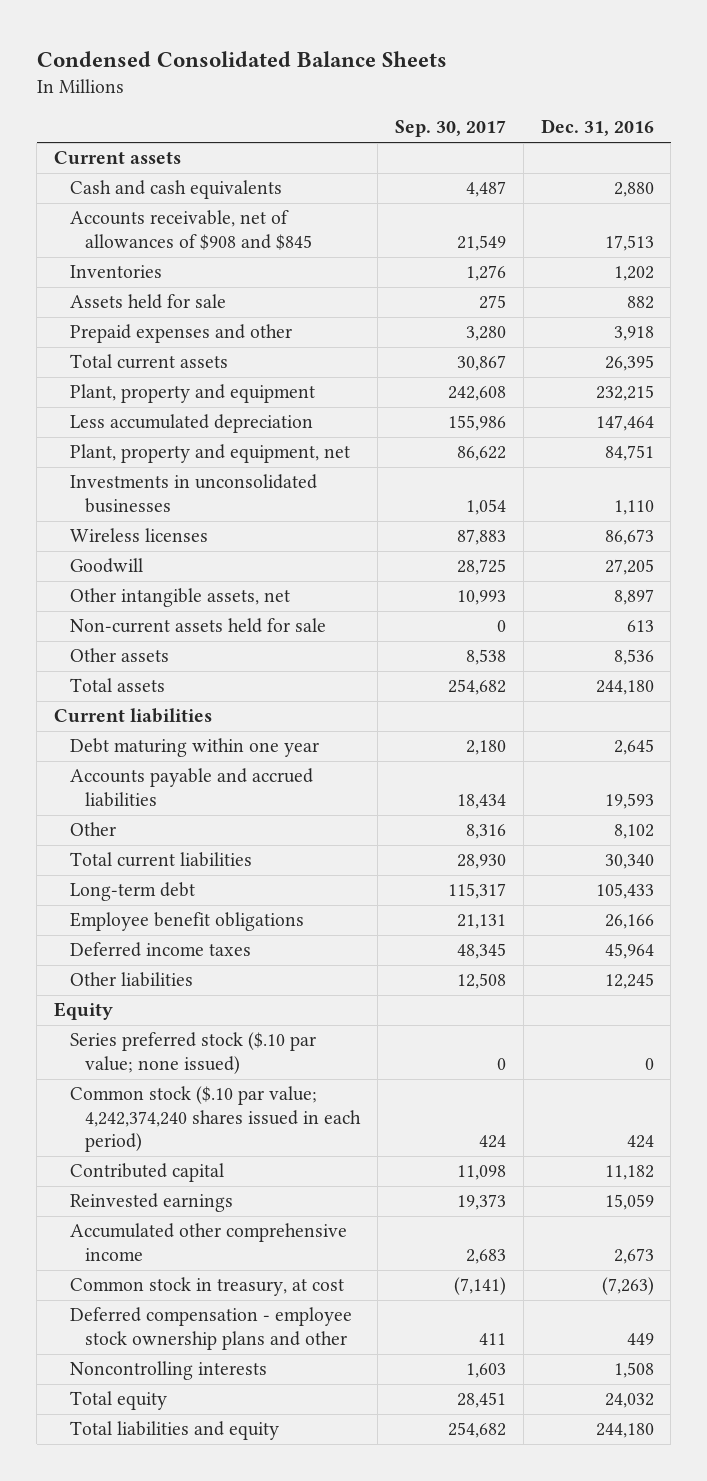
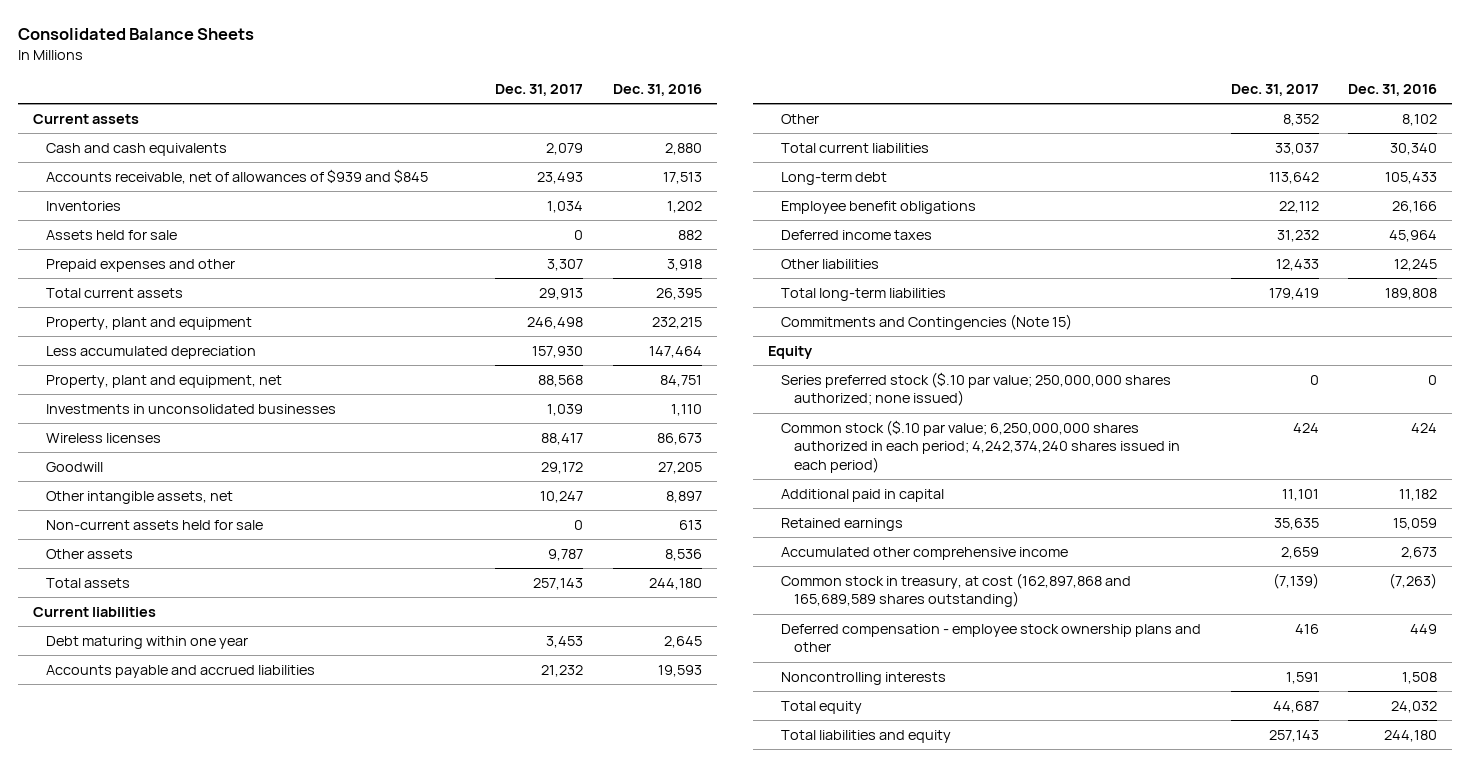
[36,50,447,67] Condensed Consolidated Balance Sheets -> [17,28,254,41] Consolidated Balance Sheets
[394,120,506,138] Sep. 30, 2017 -> none
none -> [495,83,584,96] Dec. 31, 2017
[69,210,313,250] Accounts receivable, net of allowances of $908 and $845 -> [45,168,428,184] Accounts receivable, net of allowances of $939 and $845
[69,384,315,404] Plant, property and equipment -> [45,316,252,330] Property, plant and equipment
[69,444,350,464] Plant, property and equipment, net -> [45,374,282,388] Property, plant and equipment, net
none -> [780,287,946,301] Total long-term liabilities
none -> [780,313,1072,330] Commitments and Contingencies (Note 15)
[69,1032,316,1074] Series preferred stock ($.10 par value; none issued) -> [780,371,1171,407] Series preferred stock ($.10 par value; 250,000,000 shares authorized; none issued)
[69,1086,362,1153] Common stock ($.10 par value; 4,242,374,240 shares issued in each period) -> [780,419,1180,473] Common stock ($.10 par value; 6,250,000,000 shares authorized in each period; 4,242,374,240 shares issued in each period)
[69,1163,224,1183] Contributed capital -> [780,488,944,502] Additional paid in capital
[69,1193,233,1213] Reinvested earnings -> [780,517,903,531] Retained earnings
[69,1277,344,1297] Common stock in treasury, at cost -> [780,572,1131,608] Common stock in treasury, at cost (162,897,868 and 165,689,589 shares outstanding)

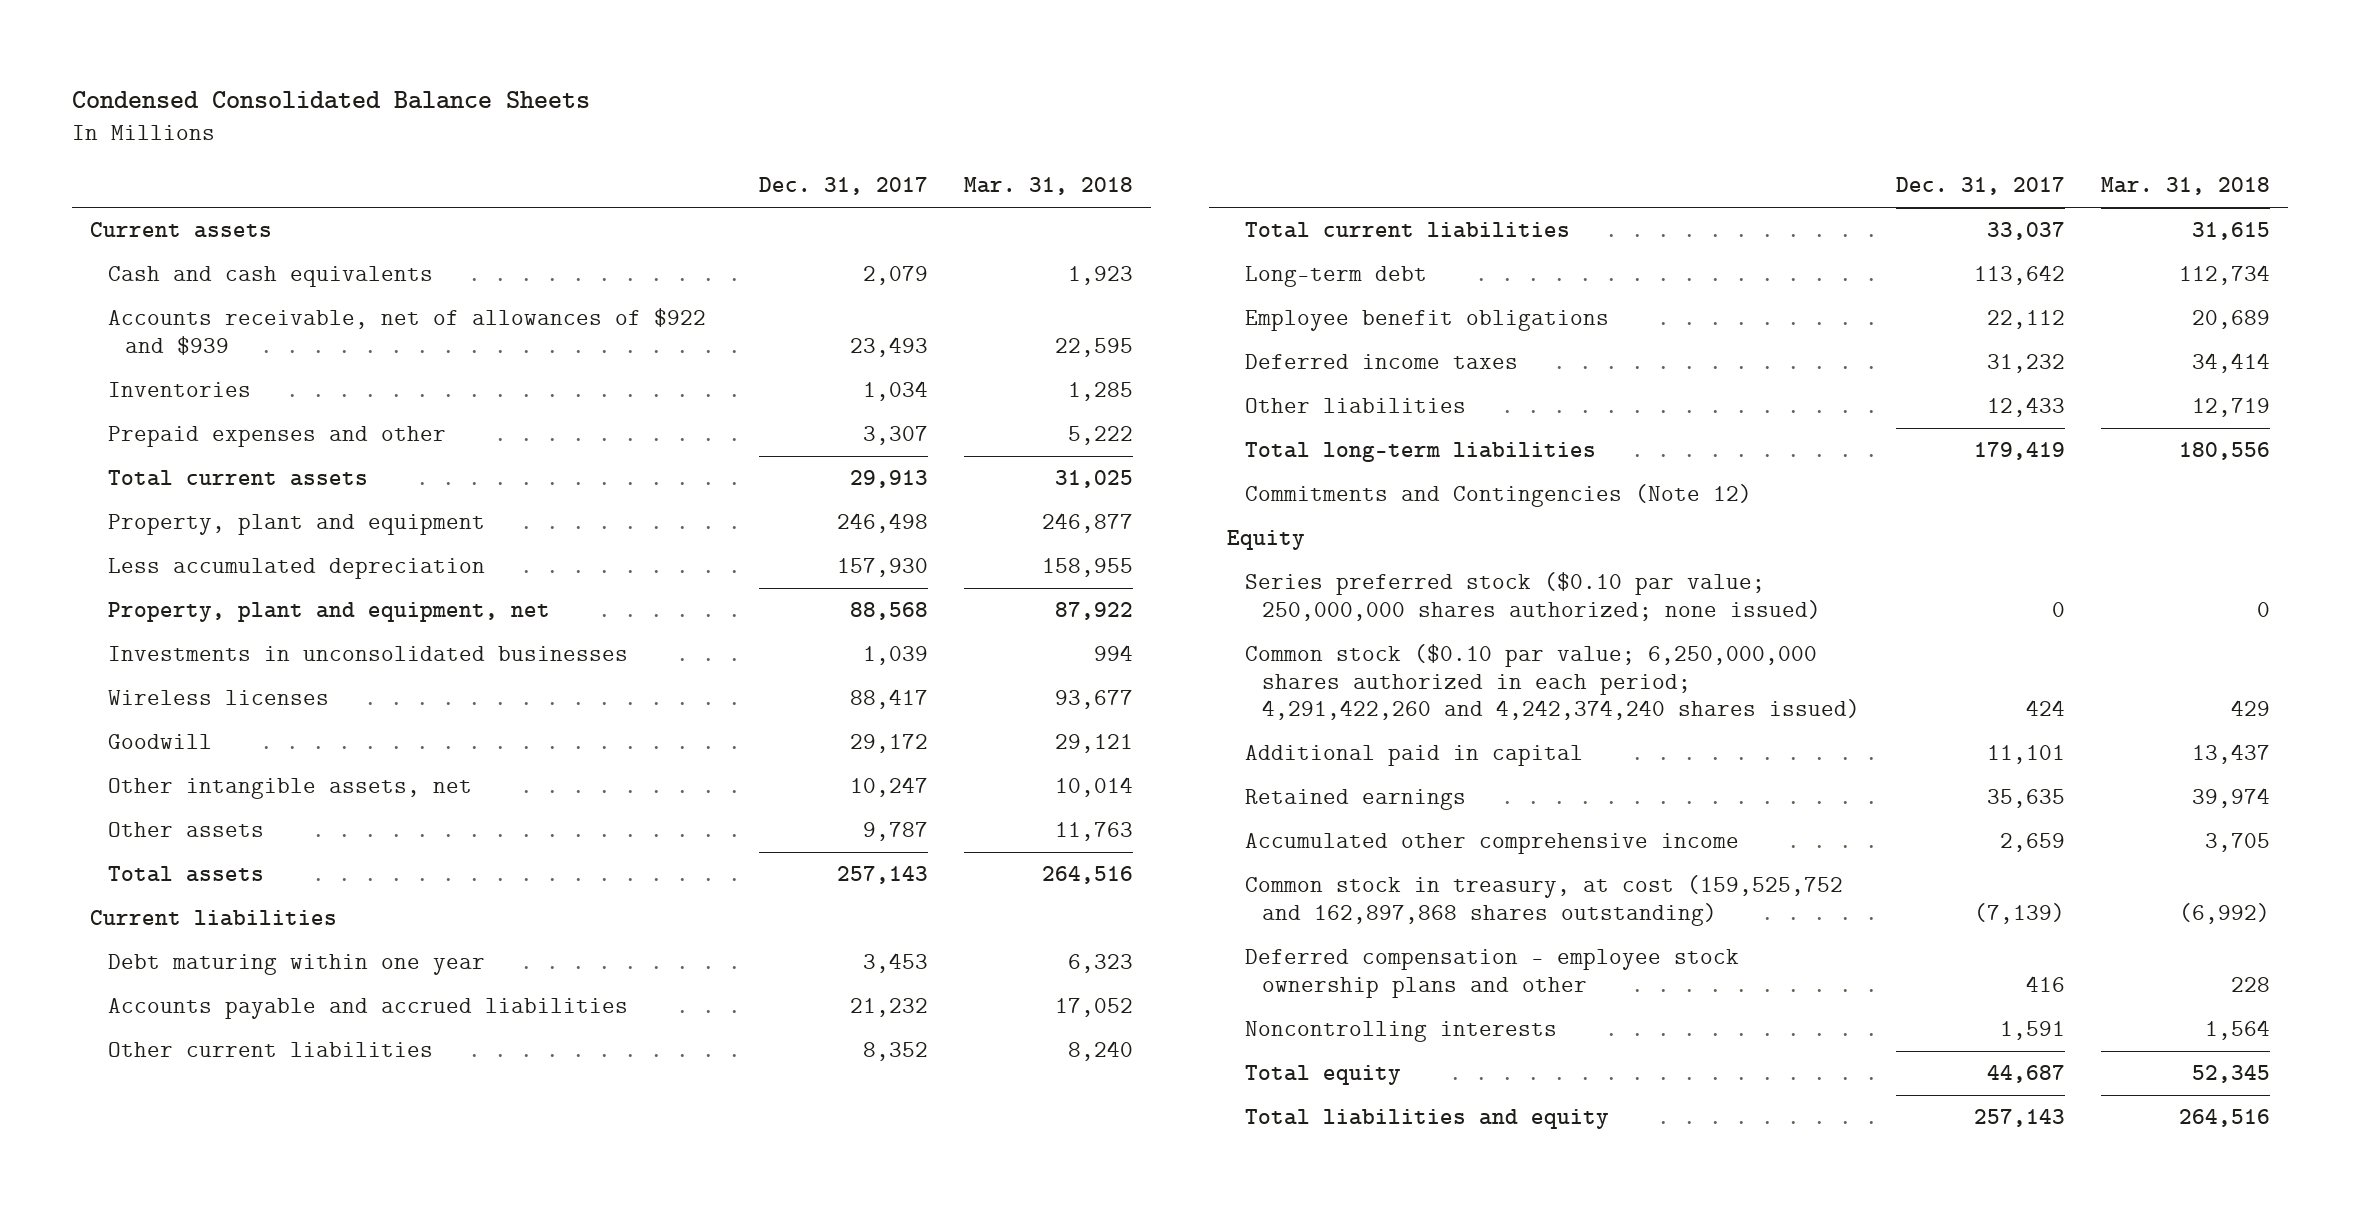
[17,28,254,41] Consolidated Balance Sheets -> [72,91,591,110] Condensed Consolidated Balance Sheets
[613,83,703,96] Dec. 31, 2016 -> none
none -> [963,177,1133,196] Mar. 31, 2018
[45,168,428,184] Accounts receivable, net of allowances of $939 and $845 -> [107,308,706,355] Accounts receivable, net of allowances of $922 and $939
[45,229,177,240] Assets held for sale -> none
[45,519,263,530] Non-current assets held for sale -> none
[780,113,819,124] Other -> [107,1042,433,1058] Other current liabilities
[780,313,1072,330] Commitments and Contingencies (Note 15) -> [1244,484,1752,508] Commitments and Contingencies (Note 12)
[780,371,1171,407] Series preferred stock ($.10 par value; 250,000,000 shares authorized; none issued) -> [1244,572,1822,621] Series preferred stock ($0.10 par value; 250,000,000 shares authorized; none issued)
[780,419,1180,473] Common stock ($.10 par value; 6,250,000,000 shares authorized in each period; 4,242,374,240 shares issued in each period) -> [1244,644,1861,721] Common stock ($0.10 par value; 6,250,000,000 shares authorized in each period; 4,291,422,260 and 4,242,374,240 shares issued)
[780,572,1131,608] Common stock in treasury, at cost (162,897,868 and 165,689,589 shares outstanding) -> [1244,875,1843,926] Common stock in treasury, at cost (159,525,752 and 162,897,868 shares outstanding)

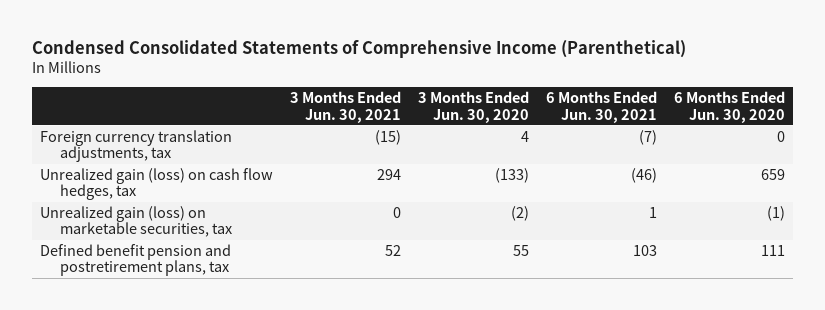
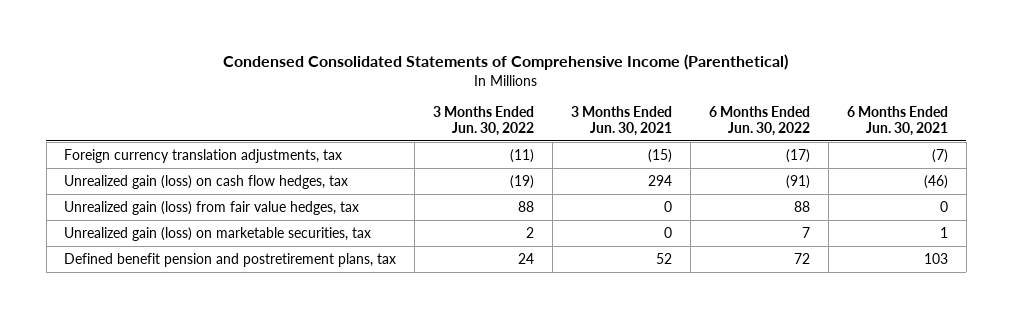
[418,91,530,123] 3 Months Ended Jun. 30, 2020 -> none
[673,91,785,123] 6 Months Ended Jun. 30, 2020 -> none
none -> [433,105,535,136] 3 Months Ended Jun. 30, 2022
none -> [709,105,811,136] 6 Months Ended Jun. 30, 2022
none -> [64,200,360,215] Unrealized gain (loss) from fair value hedges, tax

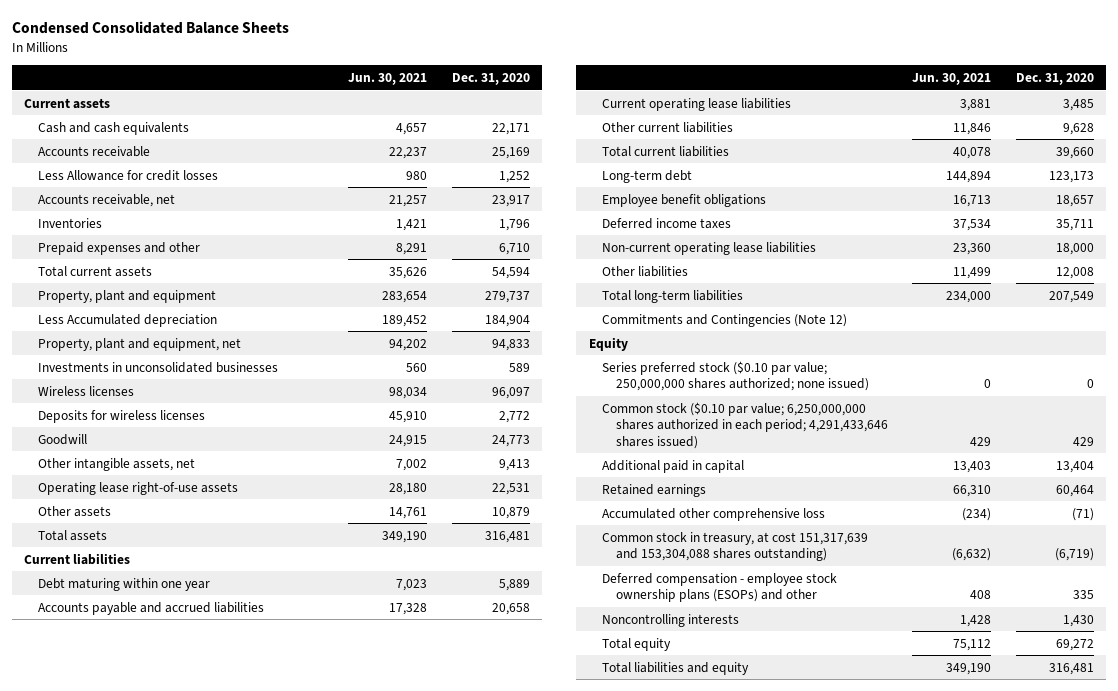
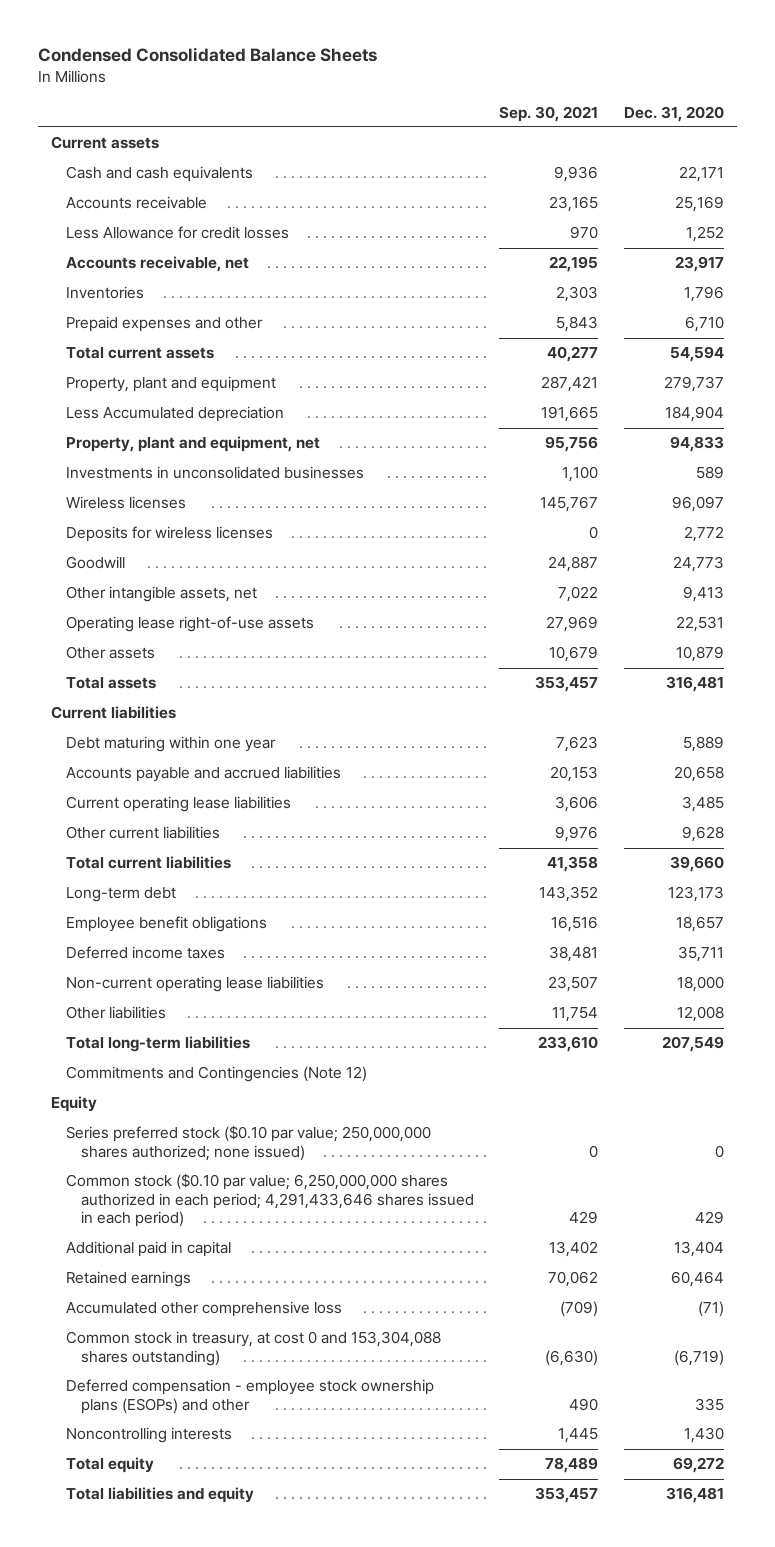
[348,72,428,85] Jun. 30, 2021 -> none
none -> [499,105,599,122] Sep. 30, 2021
[602,401,888,449] Common stock ($0.10 par value; 6,250,000,000 shares authorized in each period; 4,291,433,646 shares issued) -> [65,1173,474,1228] Common stock ($0.10 par value; 6,250,000,000 shares authorized in each period; 4,291,433,646 shares issued in each period)
[602,531,869,562] Common stock in treasury, at cost 151,317,639 and 153,304,088 shares outstanding) -> [65,1331,441,1366] Common stock in treasury, at cost 0 and 153,304,088 shares outstanding)

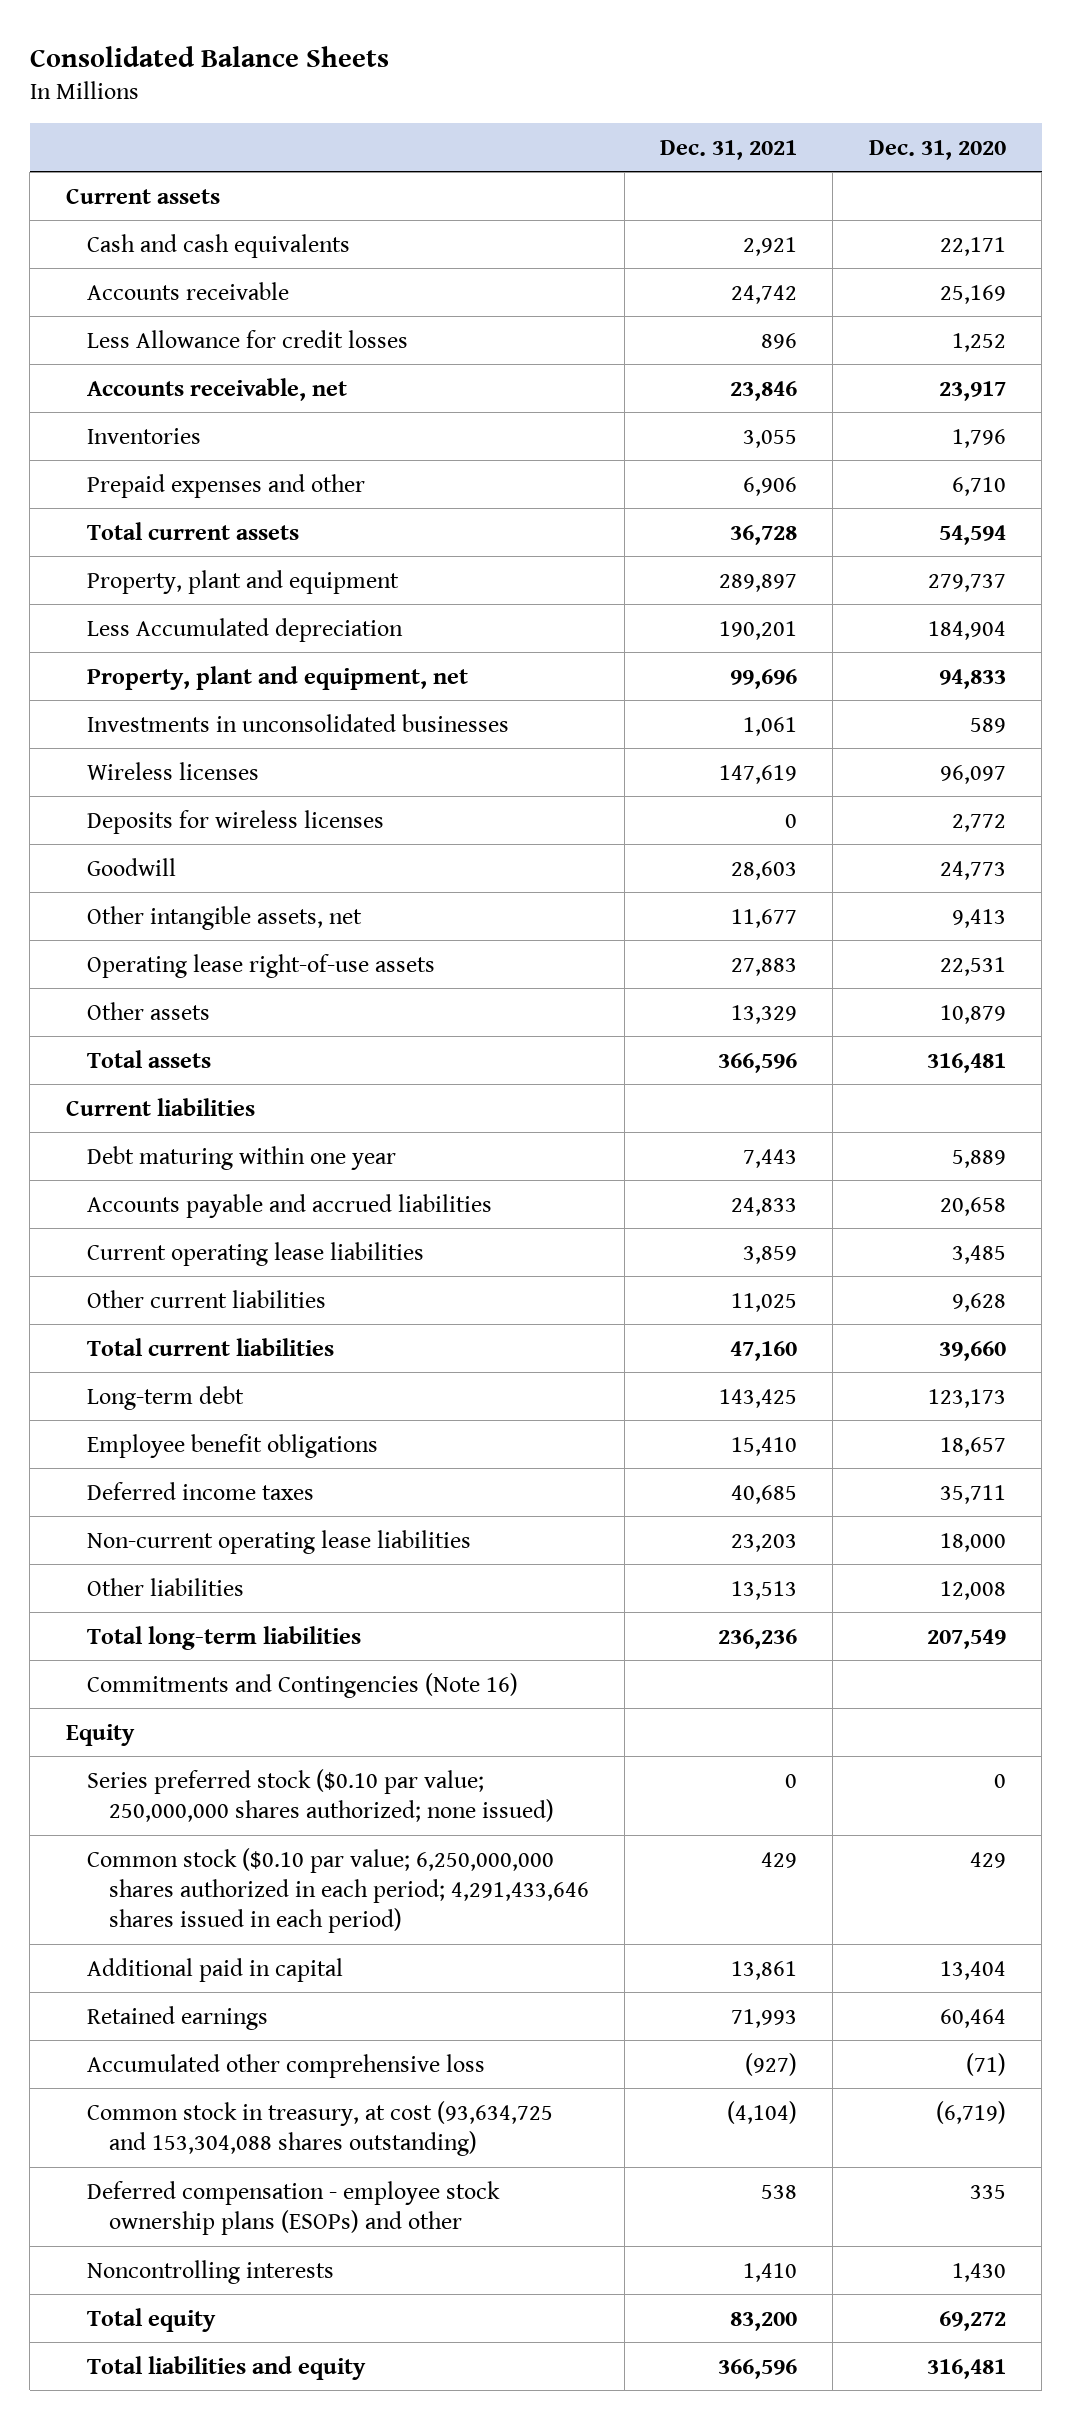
[37,47,377,63] Condensed Consolidated Balance Sheets -> [29,45,389,67] Consolidated Balance Sheets
[499,105,599,122] Sep. 30, 2021 -> none
none -> [660,139,798,160] Dec. 31, 2021
[65,1066,367,1083] Commitments and Contingencies (Note 12) -> [87,1672,519,1698] Commitments and Contingencies (Note 16)
[65,1331,441,1366] Common stock in treasury, at cost 0 and 153,304,088 shares outstanding) -> [87,2100,554,2157] Common stock in treasury, at cost (93,634,725 and 153,304,088 shares outstanding)

